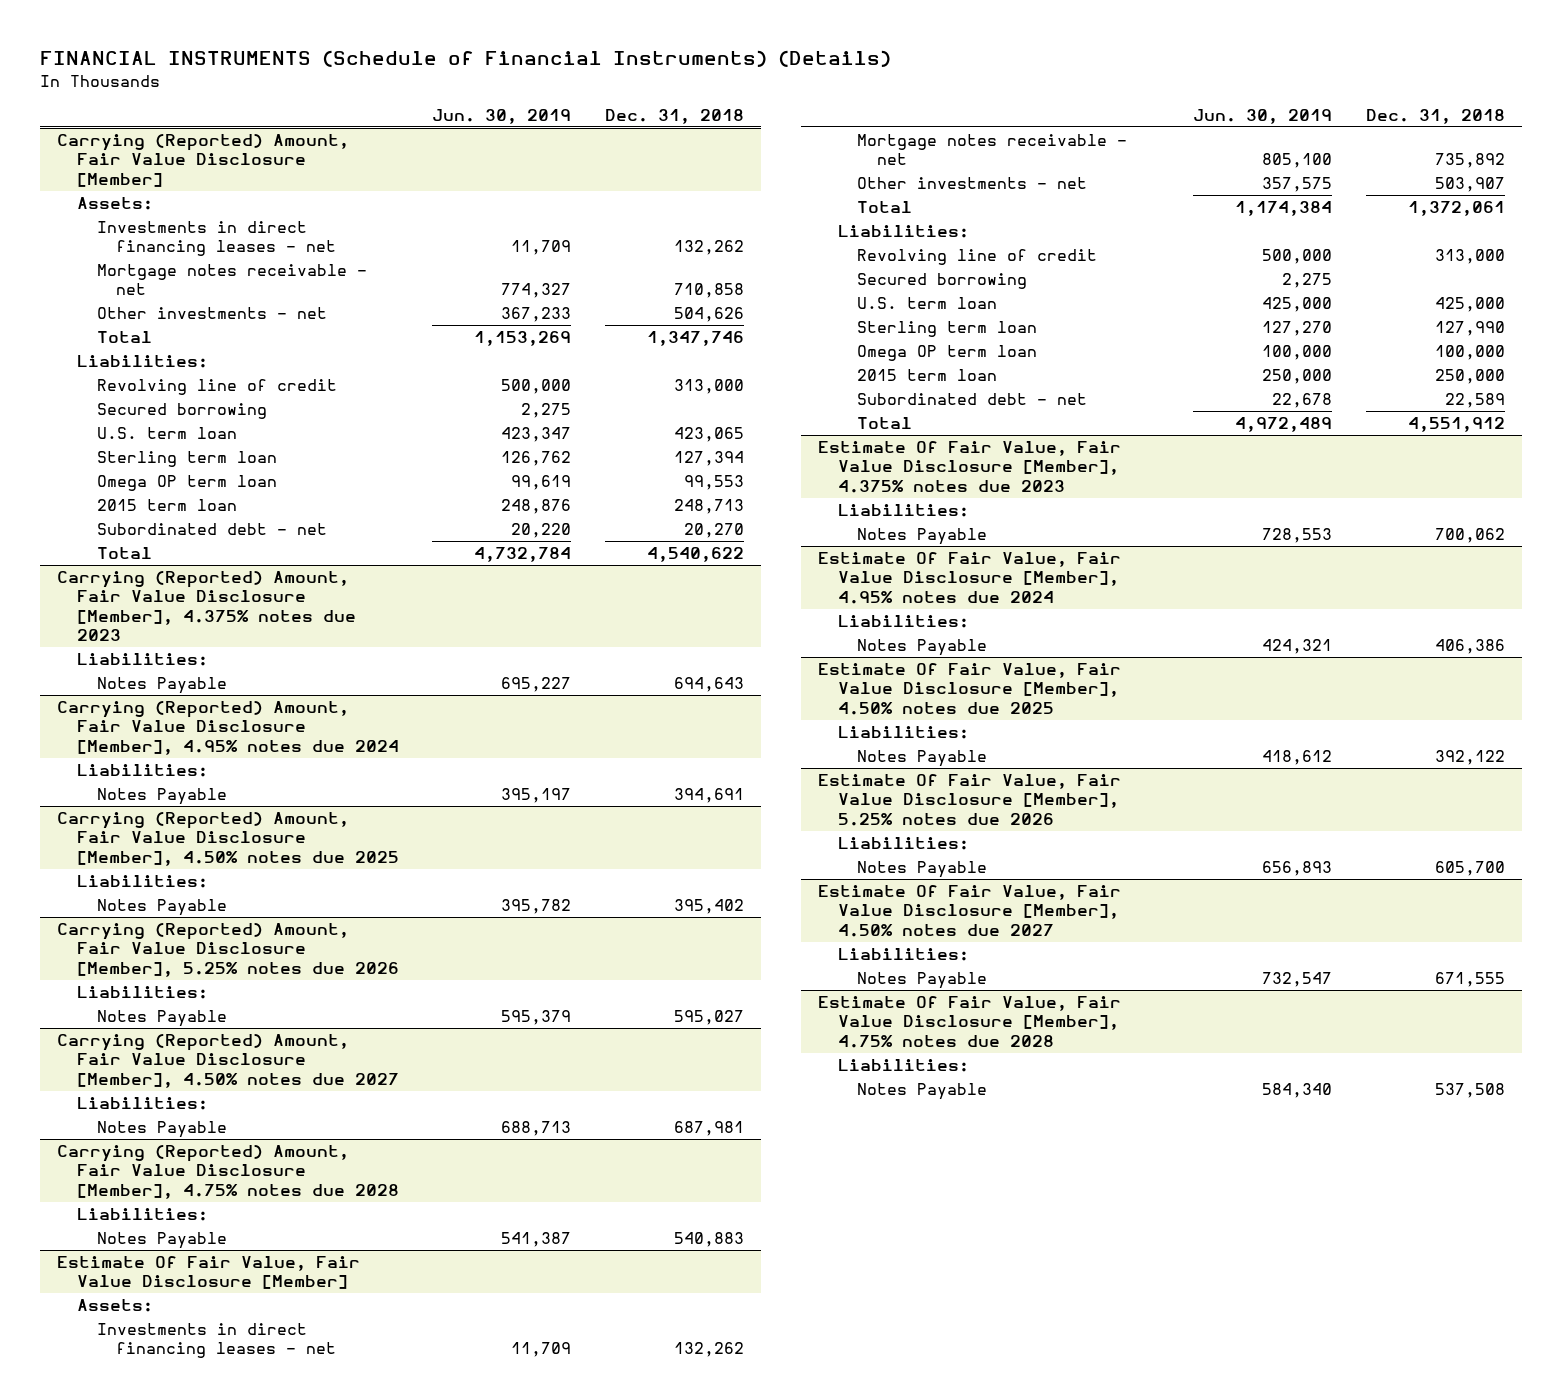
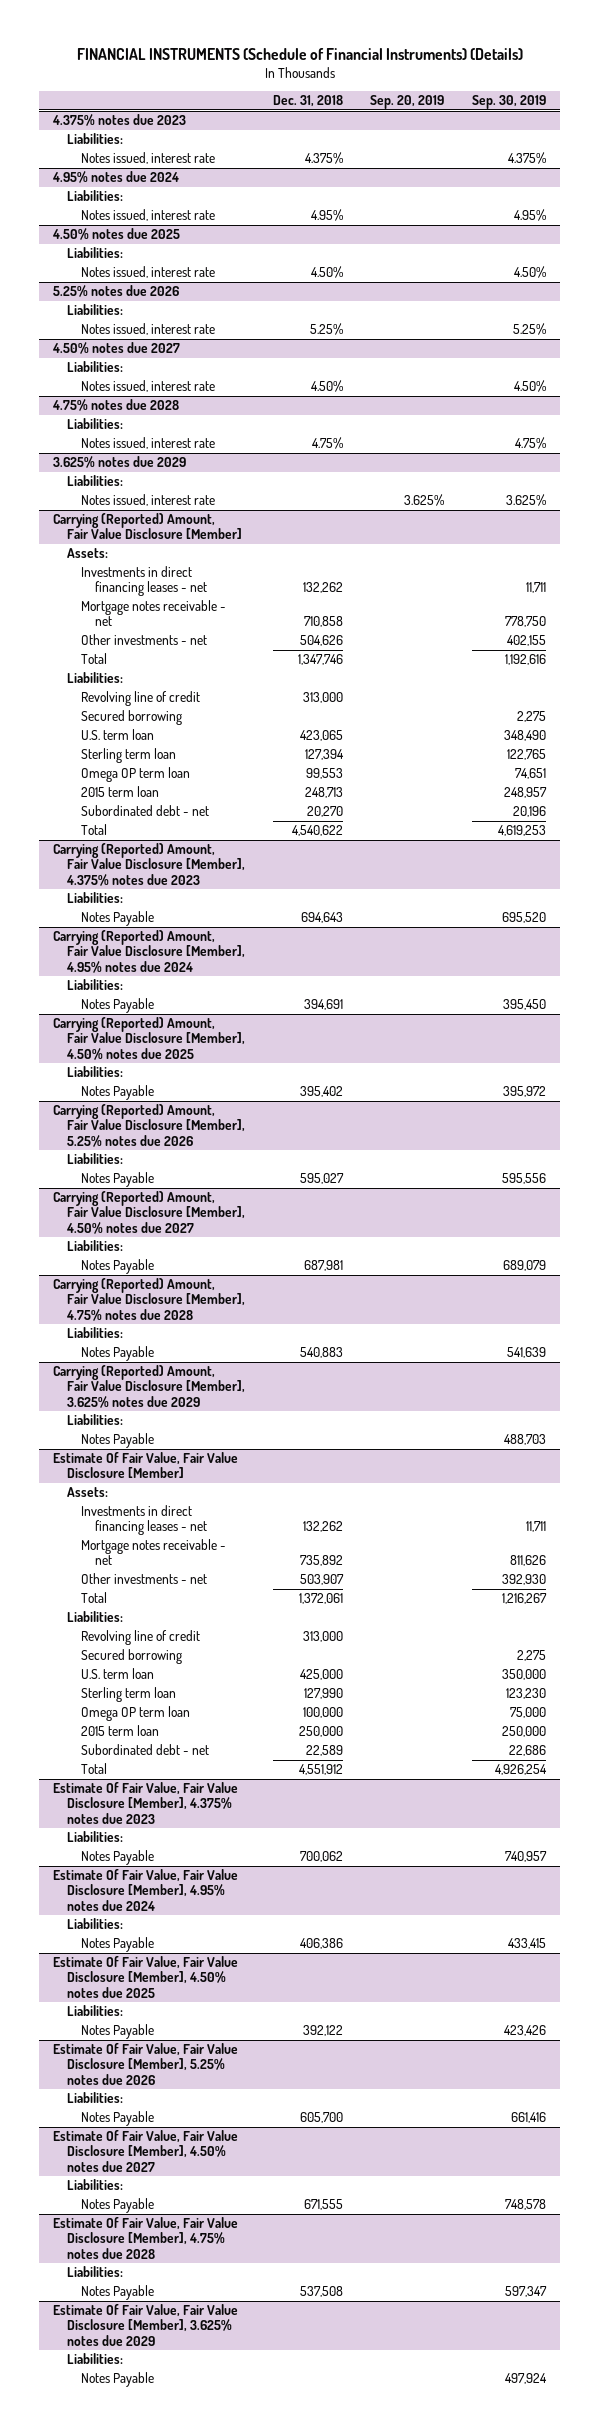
[432,108,572,124] Jun. 30, 2019 -> none
none -> [370,95,445,110] Sep. 20, 2019
none -> [472,95,547,110] Sep. 30, 2019
none -> [52,114,187,127] 4.375% notes due 2023
none -> [67,133,124,145] Liabilities:
none -> [80,152,215,165] Notes issued, interest rate
none -> [52,171,180,184] 4.95% notes due 2024
none -> [67,190,124,202] Liabilities:
none -> [80,209,215,222] Notes issued, interest rate
none -> [52,228,181,241] 4.50% notes due 2025
none -> [67,247,124,259] Liabilities:
none -> [80,266,215,279] Notes issued, interest rate
none -> [53,285,180,298] 5.25% notes due 2026
none -> [67,304,124,316] Liabilities:
none -> [80,323,215,336] Notes issued, interest rate
none -> [52,342,181,355] 4.50% notes due 2027
none -> [67,361,124,373] Liabilities:
none -> [80,380,215,393] Notes issued, interest rate
none -> [52,399,180,412] 4.75% notes due 2028
none -> [67,418,124,430] Liabilities:
none -> [80,437,215,450] Notes issued, interest rate
none -> [53,456,187,469] 3.625% notes due 2029
none -> [67,475,124,487] Liabilities:
none -> [80,494,215,507] Notes issued, interest rate
none -> [53,1365,246,1408] Carrying (Reported) Amount, Fair Value Disclosure [Member], 3.625% notes due 2029
none -> [67,1414,124,1426] Liabilities:
none -> [80,1433,154,1449] Notes Payable
none -> [53,2304,239,2346] Estimate Of Fair Value, Fair Value Disclosure [Member], 3.625% notes due 2029
none -> [67,2353,124,2365] Liabilities:
none -> [80,2372,154,2388] Notes Payable

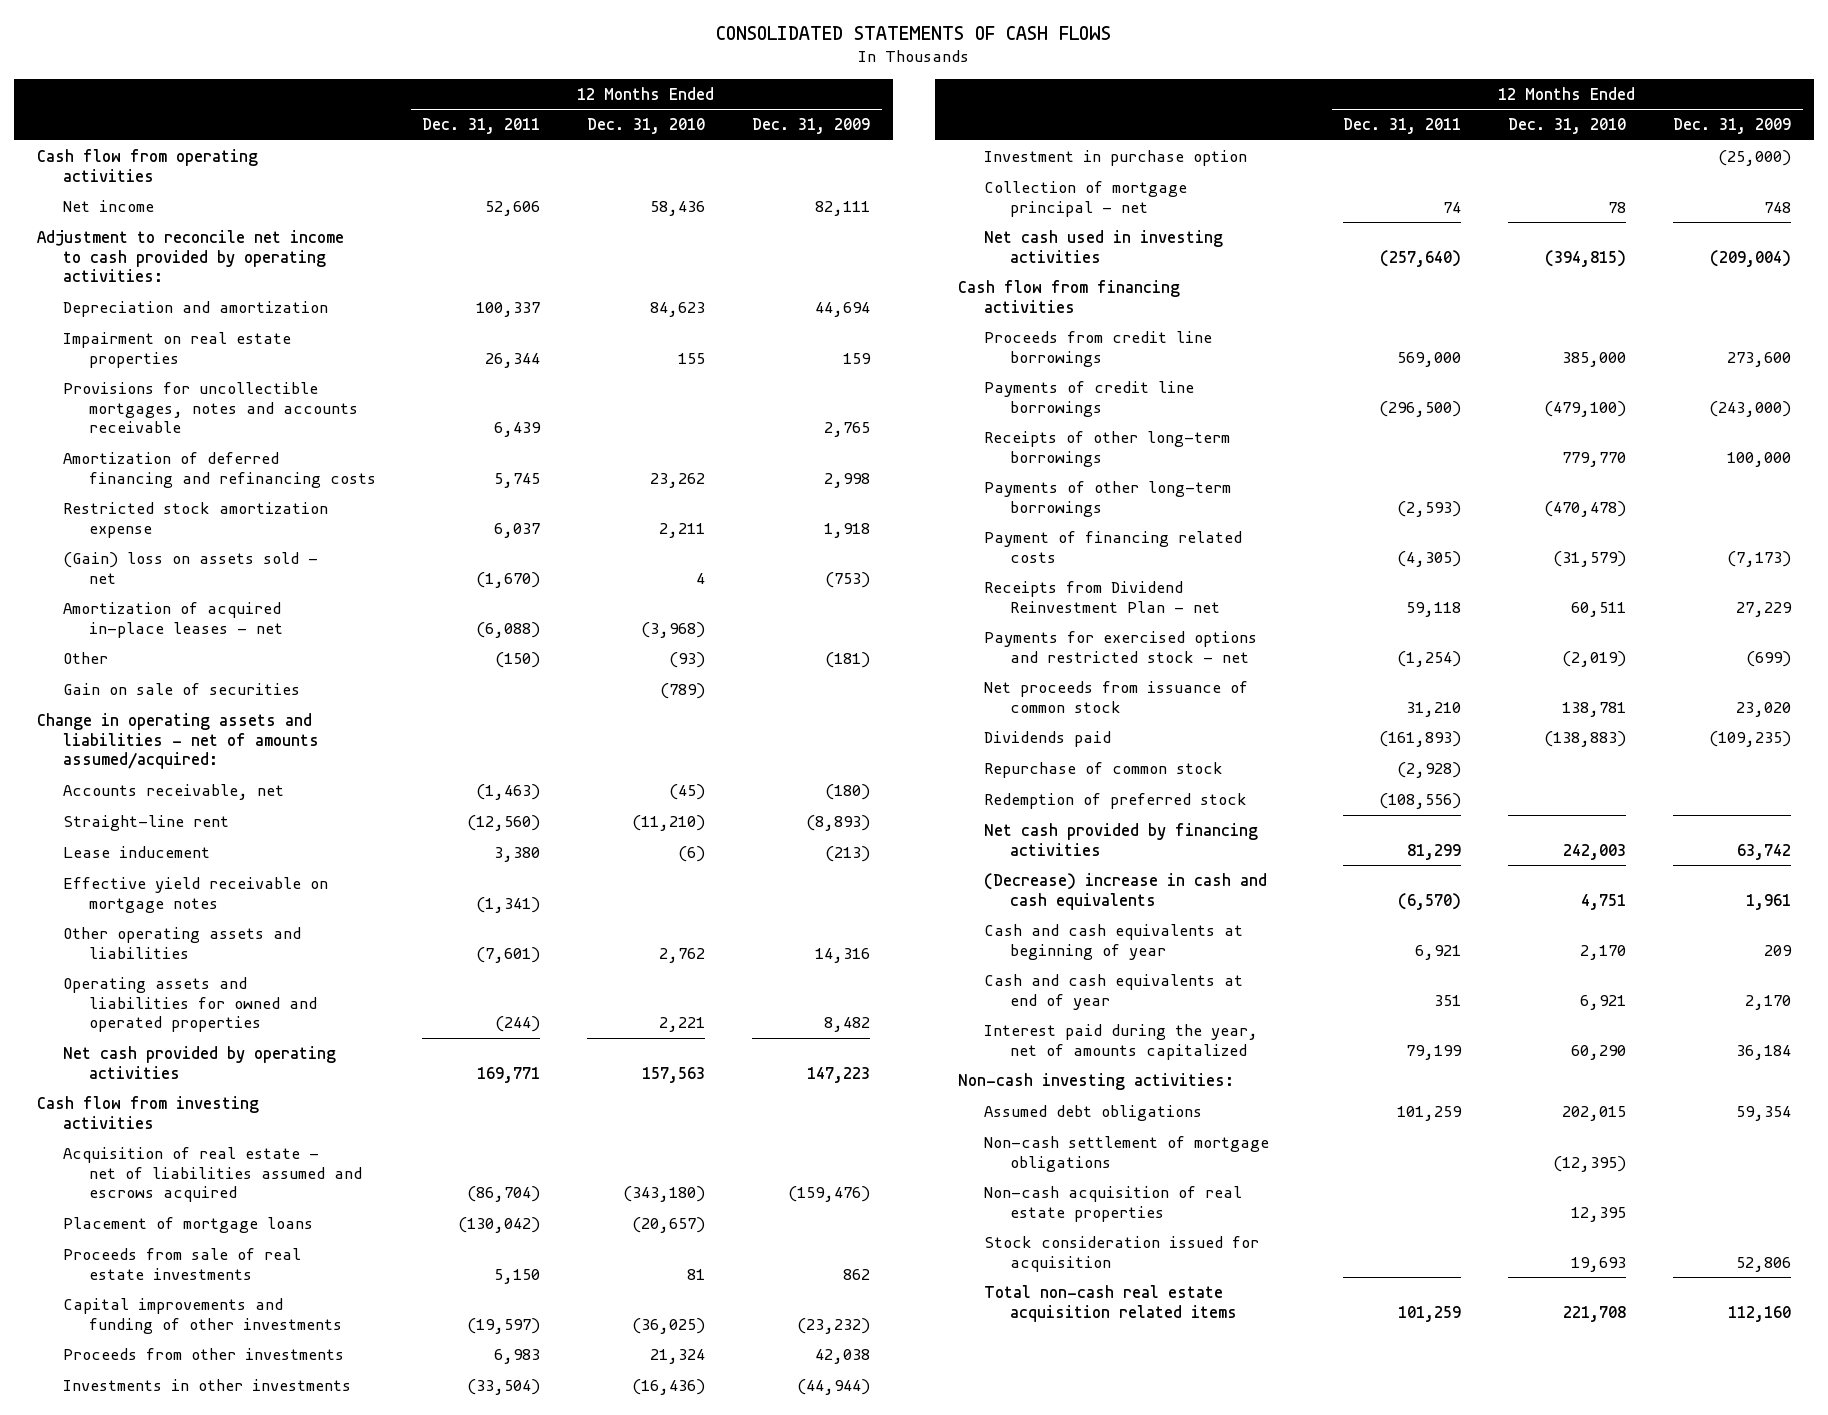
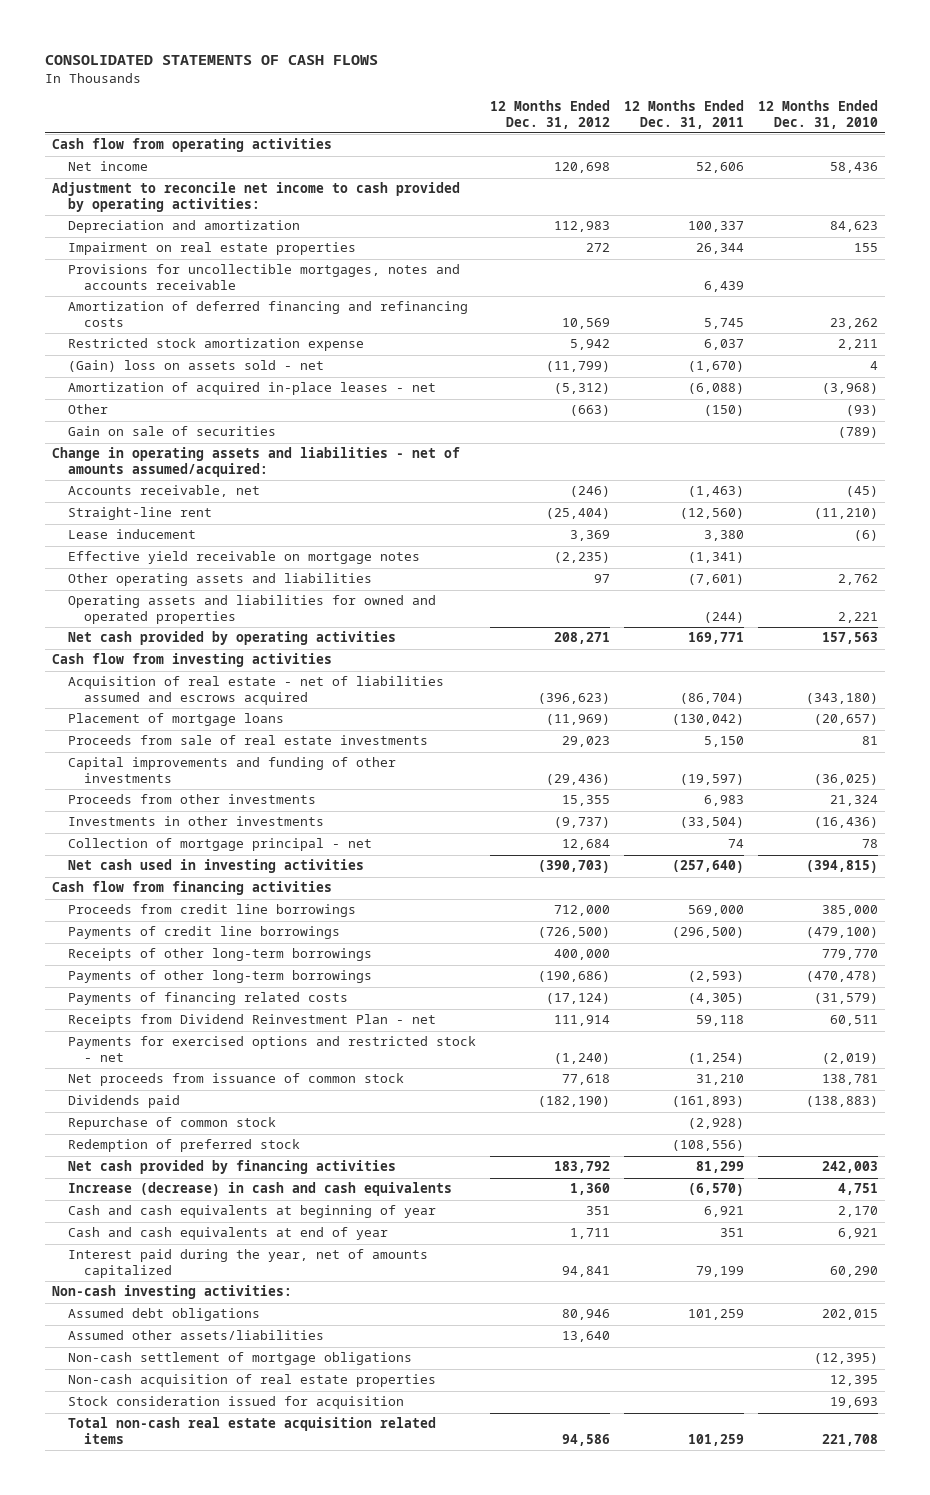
[751,118,870,135] Dec. 31, 2009 -> none
none -> [489,100,610,129] 12 Months Ended Dec. 31, 2012
[983,150,1247,167] Investment in purchase option -> none
[983,531,1242,563] Payment of financing related costs -> [68,992,349,1006] Payments of financing related costs
[983,873,1267,910] (Decrease) increase in cash and cash equivalents -> [68,1182,453,1197] Increase (decrease) in cash and cash equivalents
none -> [68,1330,325,1341] Assumed other assets/liabilities

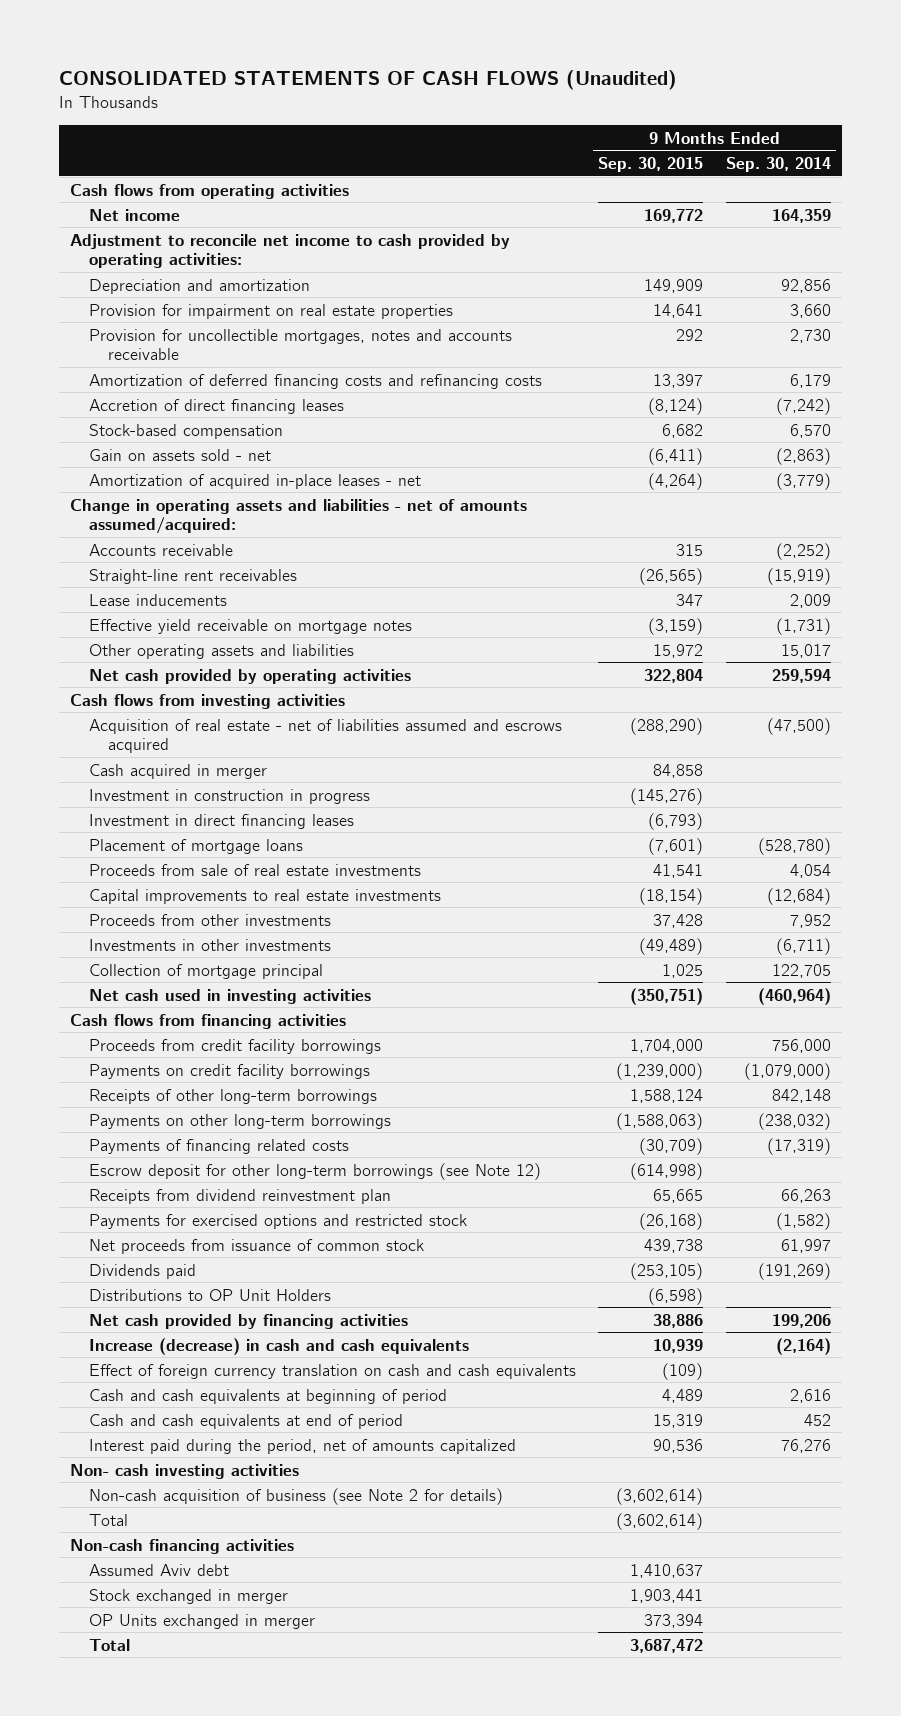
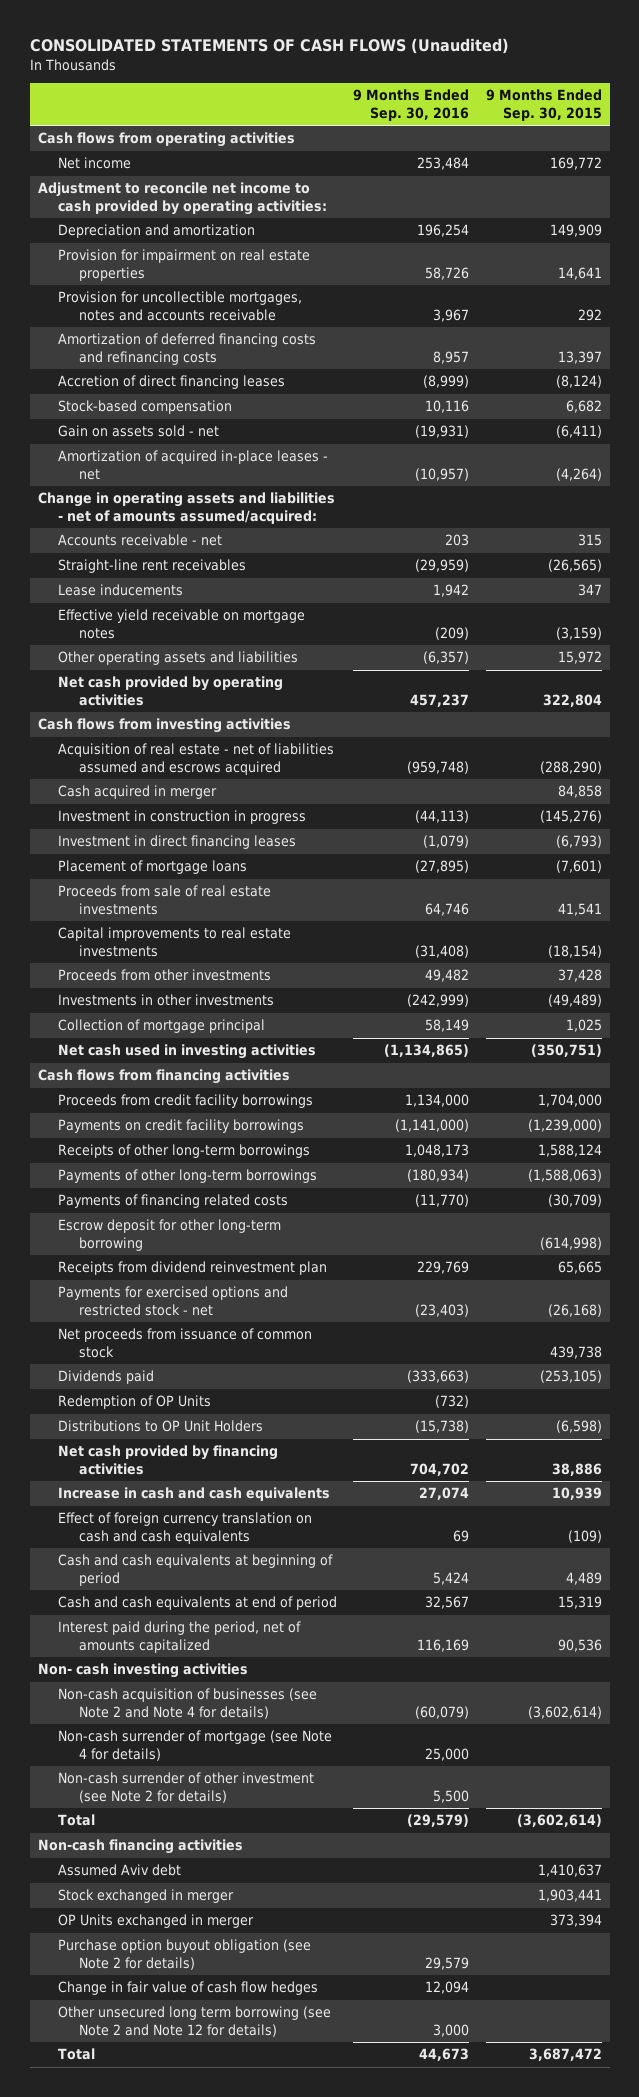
[725,157,831,173] Sep. 30, 2014 -> none
none -> [353,89,470,121] 9 Months Ended Sep. 30, 2016
[88,543,233,556] Accounts receivable -> [58,534,223,547] Accounts receivable - net
[88,1113,391,1129] Payments on other long-term borrowings -> [58,1169,318,1184] Payments of other long-term borrowings
[88,1162,541,1180] Escrow deposit for other long-term borrowings (see Note 12) -> [58,1219,282,1251] Escrow deposit for other long-term borrowing
[88,1213,467,1229] Payments for exercised options and restricted stock -> [58,1286,289,1316] Payments for exercised options and restricted stock - net
none -> [58,1395,212,1410] Redemption of OP Units
[88,1337,469,1355] Increase (decrease) in cash and cash equivalents -> [58,1487,331,1502] Increase in cash and cash equivalents
[88,1487,503,1505] Non-cash acquisition of business (see Note 2 for details) -> [58,1688,318,1719] Non-cash acquisition of businesses (see Note 2 and Note 4 for details)
none -> [58,1730,333,1761] Non-cash surrender of mortgage (see Note 4 for details)
none -> [58,1772,315,1803] Non-cash surrender of other investment (see Note 2 for details)
none -> [58,1939,312,1970] Purchase option buyout obligation (see Note 2 for details)
none -> [58,1981,319,1996] Change in fair value of cash flow hedges
none -> [58,2006,332,2037] Other unsecured long term borrowing (see Note 2 and Note 12 for details)

